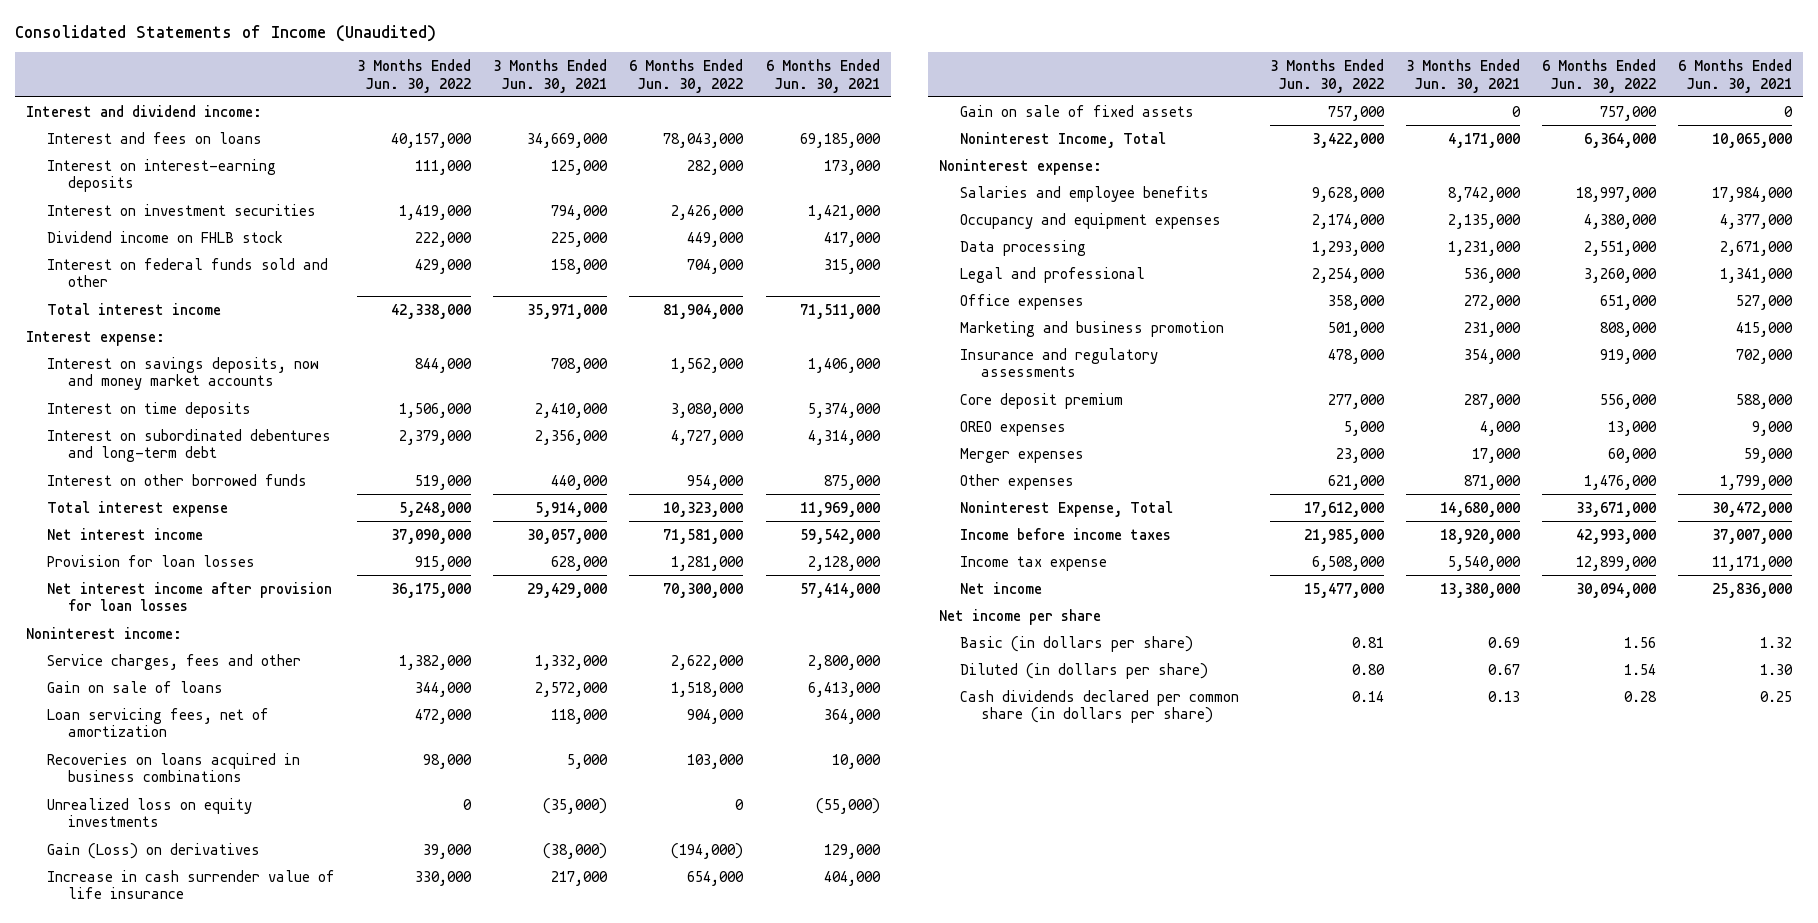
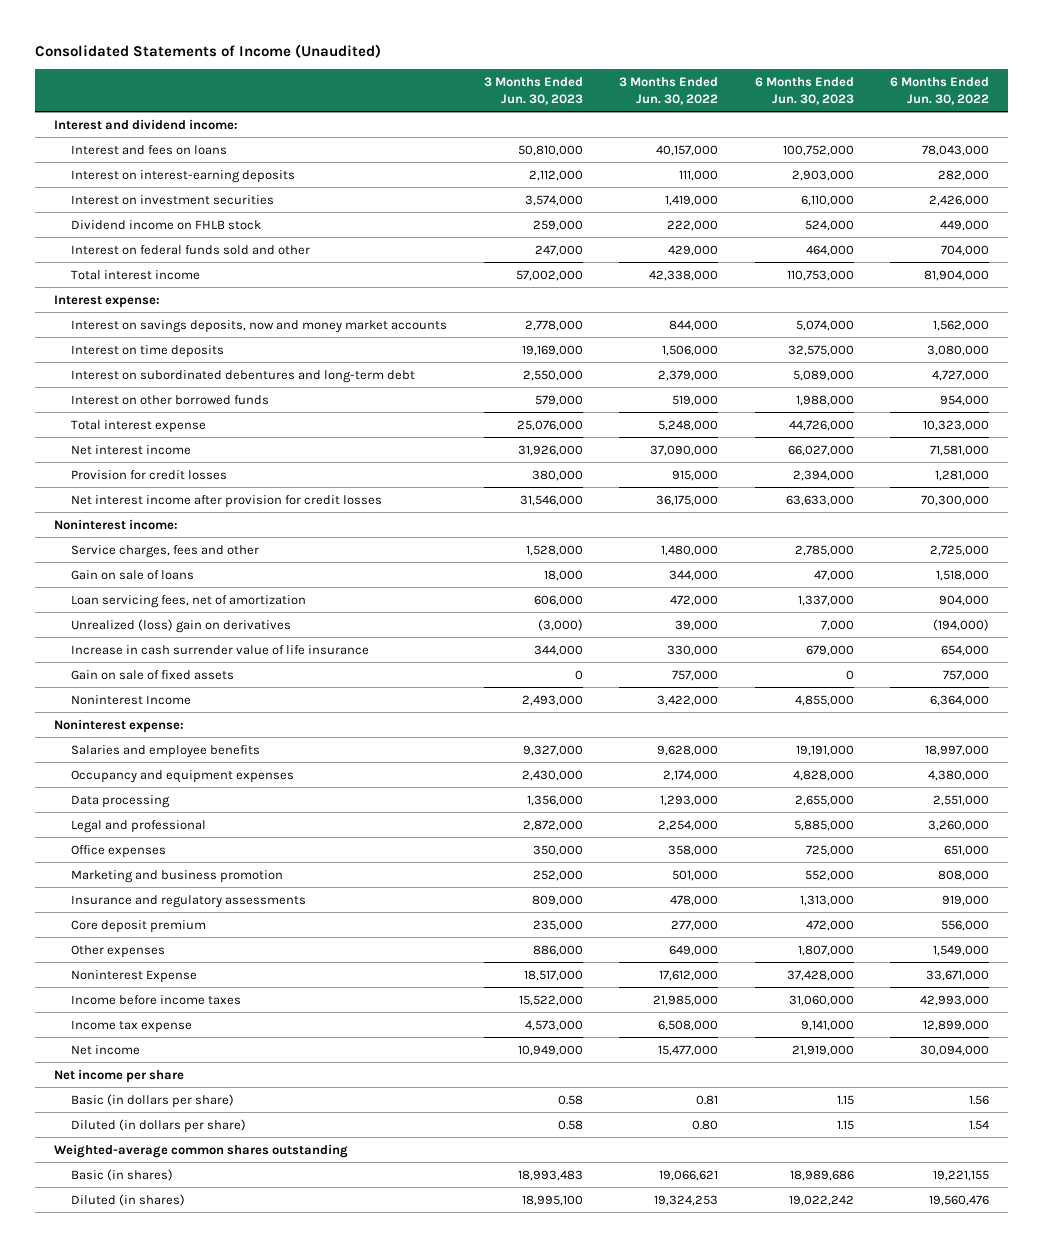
[493,58,608,93] 3 Months Ended Jun. 30, 2021 -> none
[765,58,880,93] 6 Months Ended Jun. 30, 2021 -> none
none -> [483,76,583,105] 3 Months Ended Jun. 30, 2023
none -> [754,76,854,105] 6 Months Ended Jun. 30, 2023
[46,554,255,567] Provision for loan losses -> [71,469,228,480] Provision for credit losses
[46,581,332,612] Net interest income after provision for loan losses -> [71,494,383,508] Net interest income after provision for credit losses
[398,654,472,670] 1,382,000 -> [661,544,719,556] 1,480,000
[671,654,745,670] 2,622,000 -> [930,544,990,556] 2,725,000
[46,752,300,783] Recoveries on loans acquired in business combinations -> none
[46,797,252,828] Unrealized loss on equity investments -> none
[46,842,260,859] Gain (Loss) on derivatives -> [71,618,292,633] Unrealized (loss) gain on derivatives
[959,131,1166,148] Noninterest Income, Total -> [71,694,192,705] Noninterest Income
[959,420,1066,436] OREO expenses -> none
[959,447,1084,463] Merger expenses -> none
[1327,474,1385,490] 621,000 -> [669,944,719,956] 649,000
[1584,474,1658,490] 1,476,000 -> [933,944,990,956] 1,549,000
[959,500,1173,517] Noninterest Expense, Total -> [71,969,198,983] Noninterest Expense
[959,689,1239,724] Cash dividends declared per common share (in dollars per share) -> none
none -> [53,1143,348,1158] Weighted-average common shares outstanding
none -> [71,1168,174,1181] Basic (in shares)
none -> [71,1193,186,1206] Diluted (in shares)

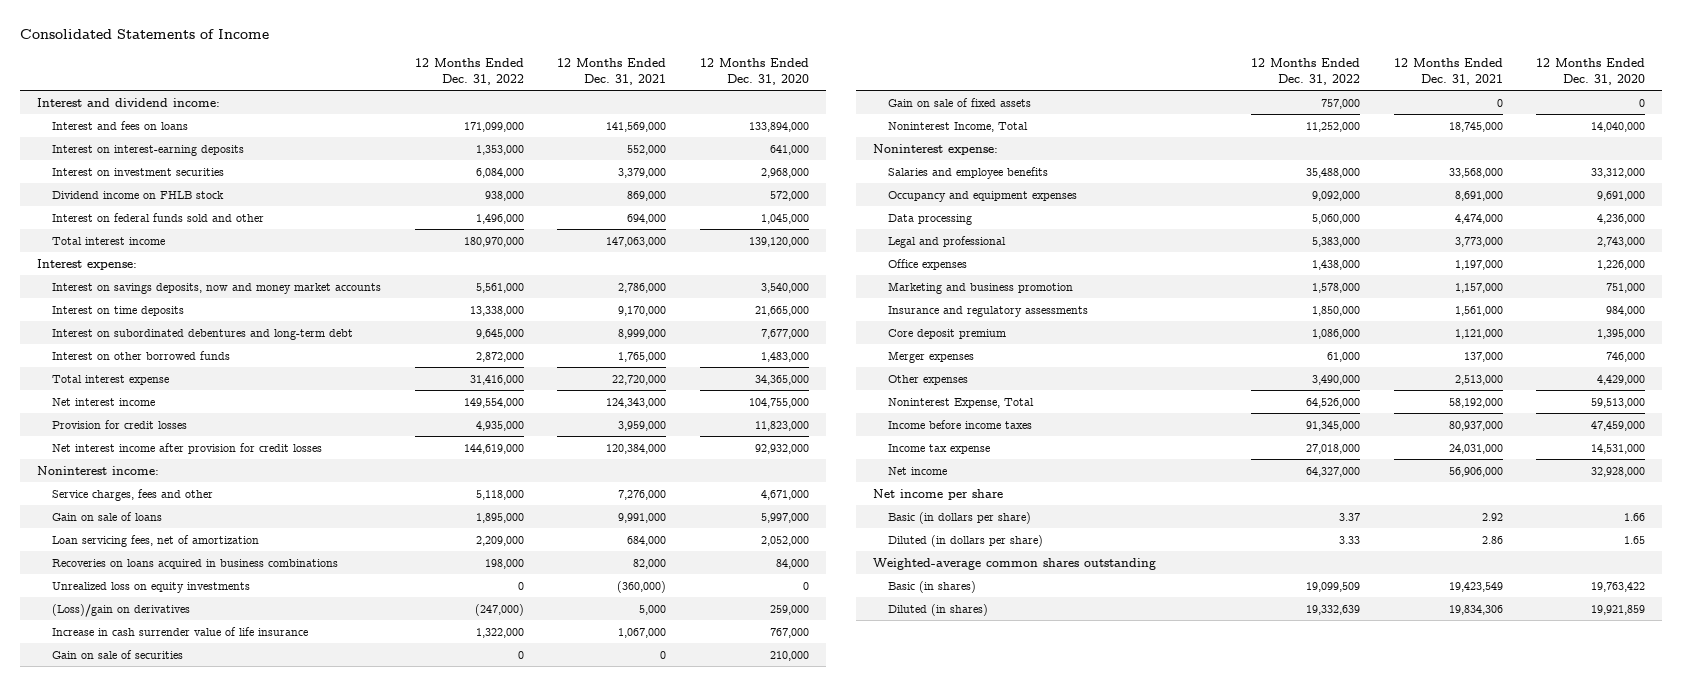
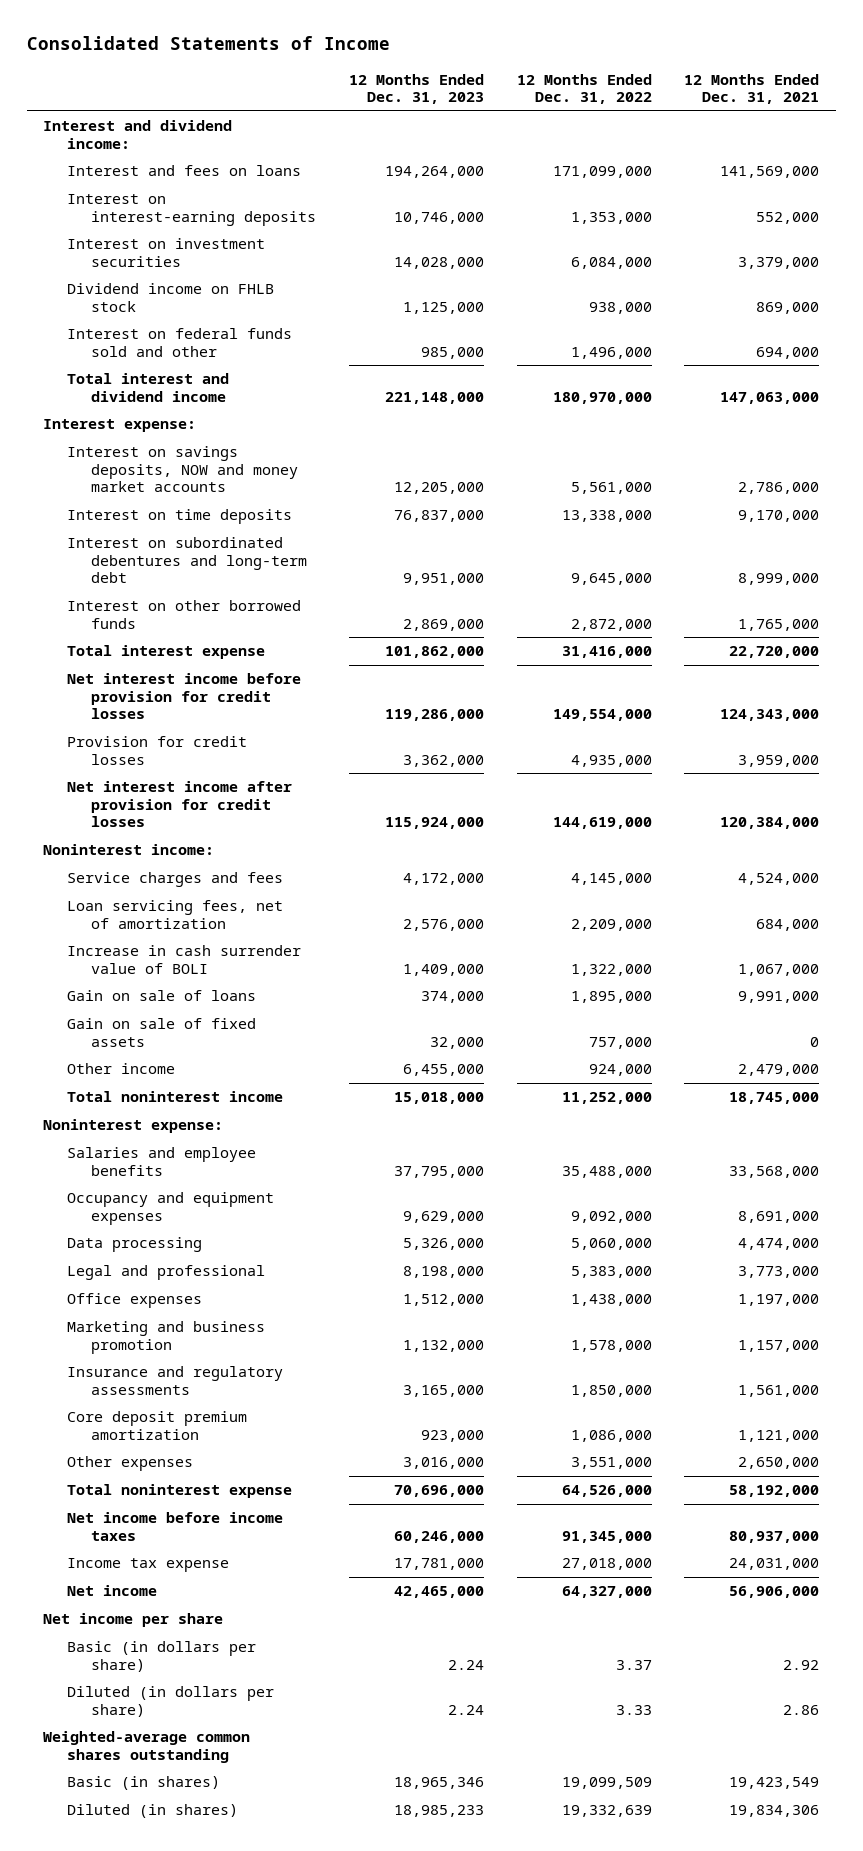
[700,58,810,85] 12 Months Ended Dec. 31, 2020 -> none
none -> [349,73,485,105] 12 Months Ended Dec. 31, 2023
[52,236,166,245] Total interest income -> [67,373,230,402] Total interest and dividend income
[52,282,382,294] Interest on savings deposits, now and money market accounts -> [67,446,299,493] Interest on savings deposits, NOW and money market accounts
[52,397,156,406] Net interest income -> [67,673,302,720] Net interest income before provision for credit losses
[52,488,214,501] Service charges, fees and other -> [67,872,284,888] Service charges and fees
[475,489,524,500] 5,118,000 -> [570,873,652,886] 4,145,000
[618,489,667,500] 7,276,000 -> [738,873,820,886] 4,524,000
[52,558,339,569] Recoveries on loans acquired in business combinations -> none
[52,581,251,593] Unrealized loss on equity investments -> none
[52,603,191,617] (Loss)/gain on derivatives -> none
[52,649,184,659] Gain on sale of securities -> none
[52,626,309,636] Increase in cash surrender value of life insurance -> [67,945,302,974] Increase in cash surrender value of BOLI
[52,511,163,521] Gain on sale of loans -> [67,990,257,1002] Gain on sale of loans
none -> [67,1063,176,1075] Other income
[888,121,1029,132] Noninterest Income, Total -> [67,1091,284,1103] Total noninterest income
[888,350,975,363] Merger expenses -> none
[888,328,1007,339] Core deposit premium -> [67,1411,248,1440] Core deposit premium amortization
[1311,374,1360,385] 3,490,000 -> [570,1457,652,1470] 3,551,000
[1454,374,1503,385] 2,513,000 -> [738,1457,820,1470] 2,650,000
[888,397,1035,408] Noninterest Expense, Total -> [67,1484,293,1499] Total noninterest expense
[888,419,1033,429] Income before income taxes -> [67,1512,284,1541] Net income before income taxes

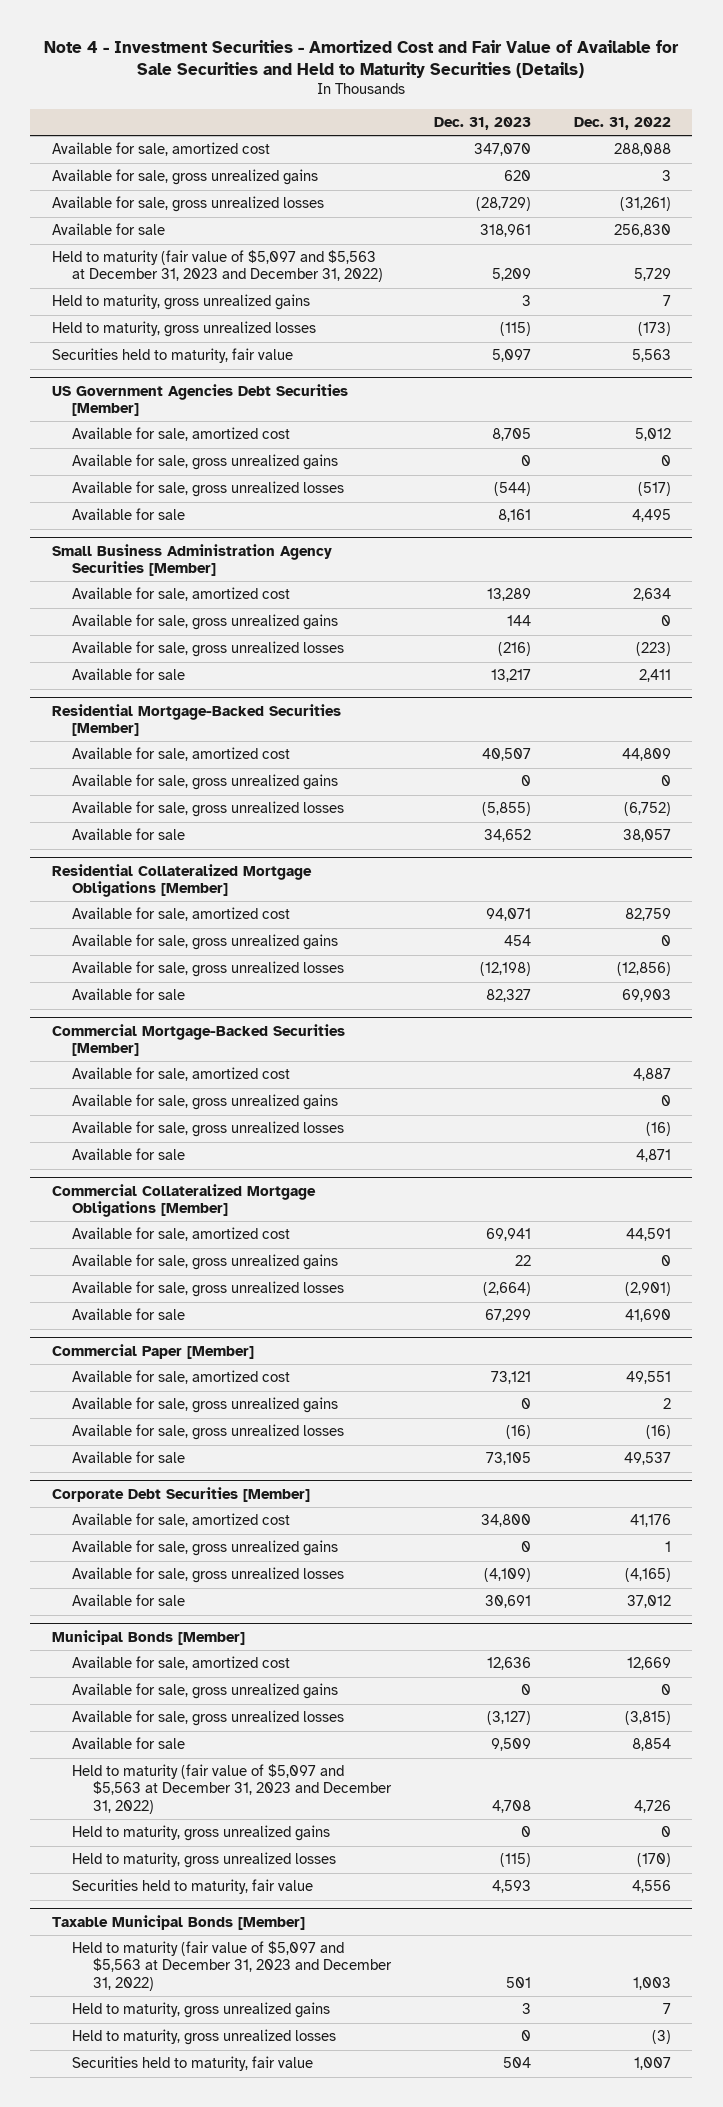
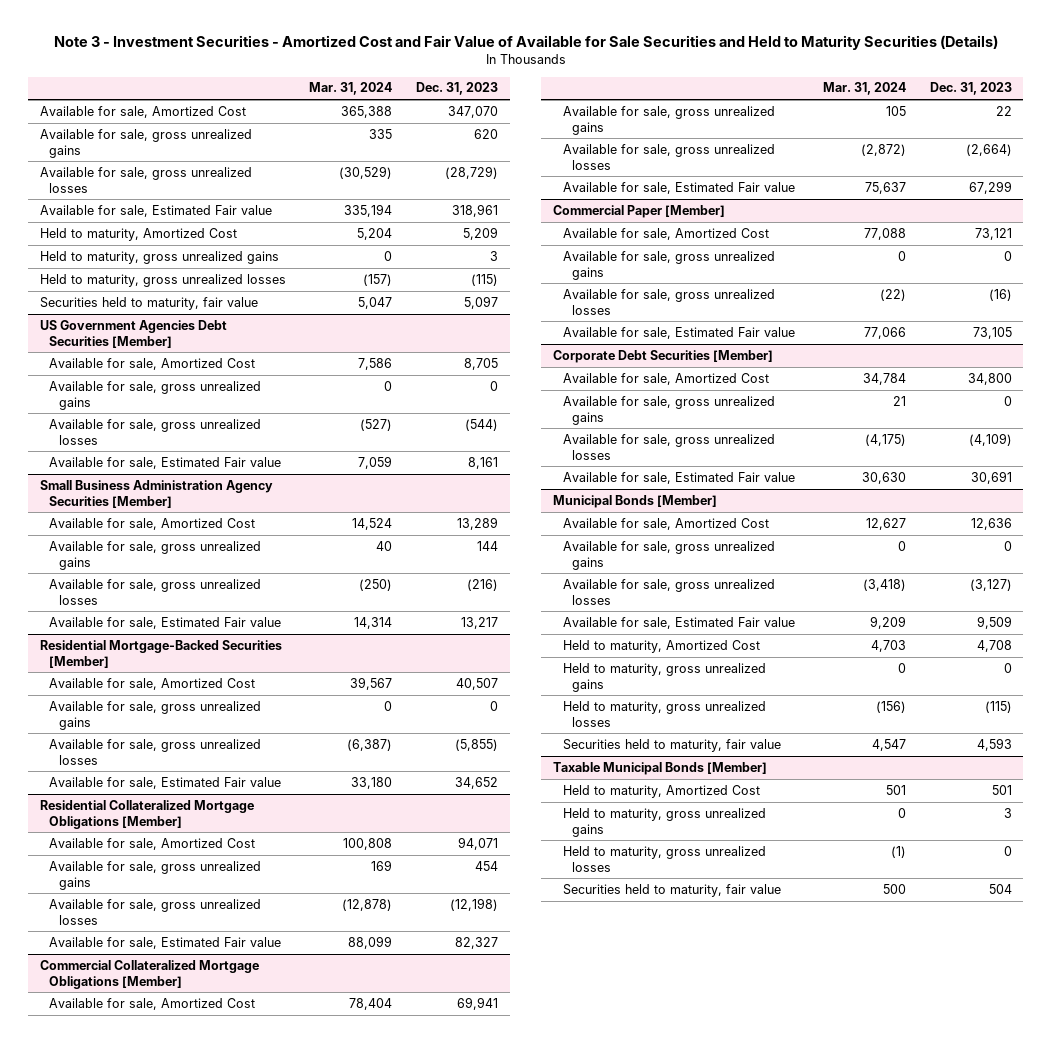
[44,39,680,78] Note 4 - Investment Securities - Amortized Cost and Fair Value of Available for Sale Securities and Held to Maturity Securities (Details) -> [53,35,998,51] Note 3 - Investment Securities - Amortized Cost and Fair Value of Available for Sale Securities and Held to Maturity Securities (Details)
[573,116,671,130] Dec. 31, 2022 -> none
none -> [309,82,393,96] Mar. 31, 2024
[51,142,270,157] Available for sale, amortized cost -> [39,105,246,118] Available for sale, Amortized Cost
[51,223,165,236] Available for sale -> [39,204,272,217] Available for sale, Estimated Fair value
[51,250,384,283] Held to maturity (fair value of $5,097 and $5,563 at December 31, 2023 and December 31, 2022) -> [39,227,237,241] Held to maturity, Amortized Cost
[72,427,291,442] Available for sale, amortized cost -> [49,357,256,370] Available for sale, Amortized Cost
[72,508,186,521] Available for sale -> [49,456,282,469] Available for sale, Estimated Fair value
[72,587,291,602] Available for sale, amortized cost -> [49,517,256,530] Available for sale, Amortized Cost
[72,668,186,681] Available for sale -> [49,616,282,629] Available for sale, Estimated Fair value
[72,747,291,762] Available for sale, amortized cost -> [49,677,256,690] Available for sale, Amortized Cost
[72,828,186,841] Available for sale -> [49,776,282,789] Available for sale, Estimated Fair value
[72,907,291,922] Available for sale, amortized cost -> [49,837,256,850] Available for sale, Amortized Cost
[51,1023,345,1056] Commercial Mortgage-Backed Securities [Member] -> none
[72,1067,291,1082] Available for sale, amortized cost -> none
[72,1094,339,1111] Available for sale, gross unrealized gains -> none
[72,1121,345,1138] Available for sale, gross unrealized losses -> none
[72,1148,186,1161] Available for sale -> none
[72,988,186,1001] Available for sale -> [49,936,282,949] Available for sale, Estimated Fair value
[72,1227,291,1242] Available for sale, amortized cost -> [49,997,256,1010] Available for sale, Amortized Cost
[72,1308,186,1321] Available for sale -> [562,181,795,194] Available for sale, Estimated Fair value
[72,1370,291,1385] Available for sale, amortized cost -> [562,227,769,240] Available for sale, Amortized Cost
[72,1451,186,1464] Available for sale -> [562,326,795,339] Available for sale, Estimated Fair value
[72,1513,291,1528] Available for sale, amortized cost -> [562,372,769,385] Available for sale, Amortized Cost
[72,1594,186,1607] Available for sale -> [562,471,795,484] Available for sale, Estimated Fair value
[72,1656,291,1671] Available for sale, amortized cost -> [562,517,769,530] Available for sale, Amortized Cost
[72,1737,186,1750] Available for sale -> [562,616,795,629] Available for sale, Estimated Fair value
[72,1764,393,1814] Held to maturity (fair value of $5,097 and $5,563 at December 31, 2023 and December 31, 2022) -> [562,639,760,653] Held to maturity, Amortized Cost
[72,1941,393,1991] Held to maturity (fair value of $5,097 and $5,563 at December 31, 2023 and December 31, 2022) -> [562,784,760,798] Held to maturity, Amortized Cost

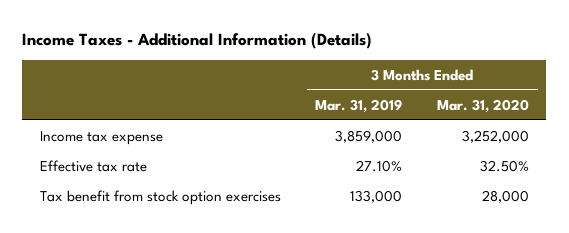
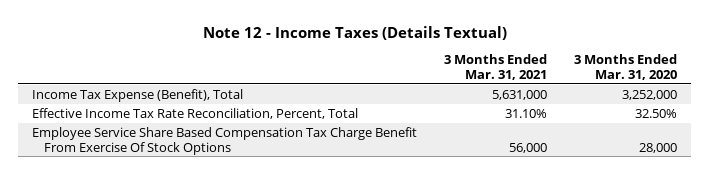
[22,33,373,50] Income Taxes - Additional Information (Details) -> [202,25,507,40] Note 12 - Income Taxes (Details Textual)
[315,98,403,113] Mar. 31, 2019 -> none
none -> [443,54,547,80] 3 Months Ended Mar. 31, 2021
[39,189,281,205] Tax benefit from stock option exercises -> none
[39,130,163,145] Income tax expense -> [31,88,243,102] Income Tax Expense (Benefit), Total
[39,159,147,172] Effective tax rate -> [31,107,358,119] Effective Income Tax Rate Reconciliation, Percent, Total
none -> [31,126,417,155] Employee Service Share Based Compensation Tax Charge Benefit From Exercise Of Stock Options

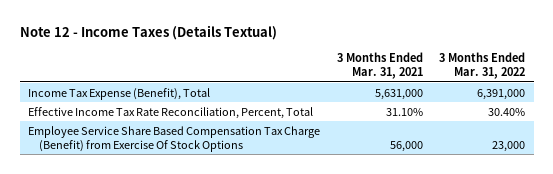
[574,54,678,80] 3 Months Ended Mar. 31, 2020 -> none
none -> [439,51,526,80] 3 Months Ended Mar. 31, 2022
[31,126,417,155] Employee Service Share Based Compensation Tax Charge Benefit From Exercise Of Stock Options -> [27,125,320,152] Employee Service Share Based Compensation Tax Charge (Benefit) from Exercise Of Stock Options

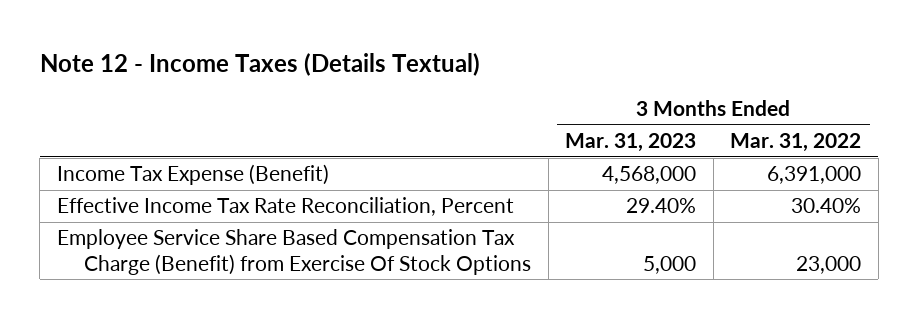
[336,51,423,80] 3 Months Ended Mar. 31, 2021 -> none
none -> [565,133,697,153] Mar. 31, 2023
[27,87,210,100] Income Tax Expense (Benefit), Total -> [56,164,329,186] Income Tax Expense (Benefit)
[27,106,313,119] Effective Income Tax Rate Reconciliation, Percent, Total -> [56,197,514,217] Effective Income Tax Rate Reconciliation, Percent

